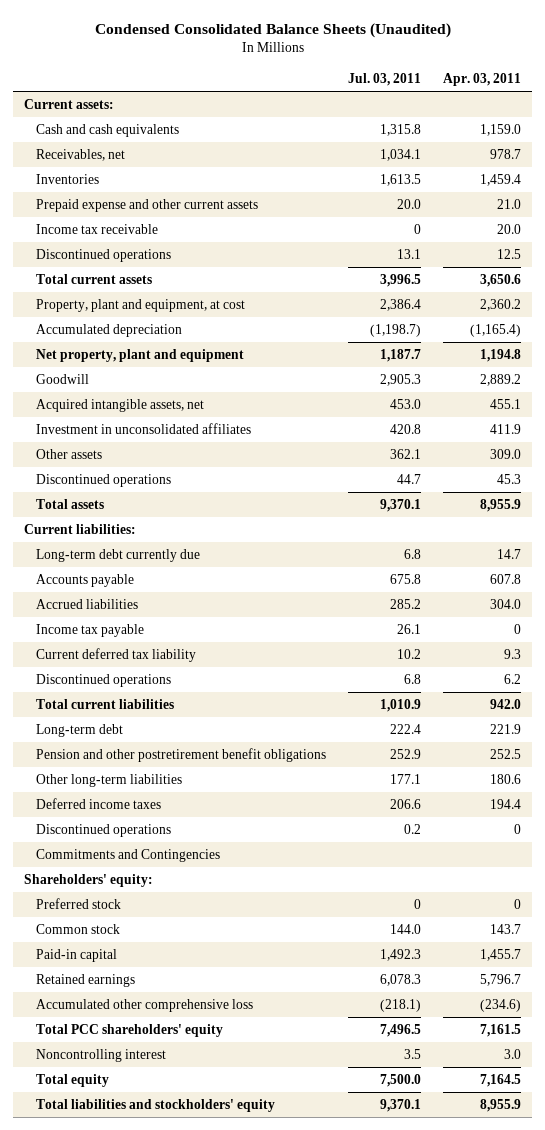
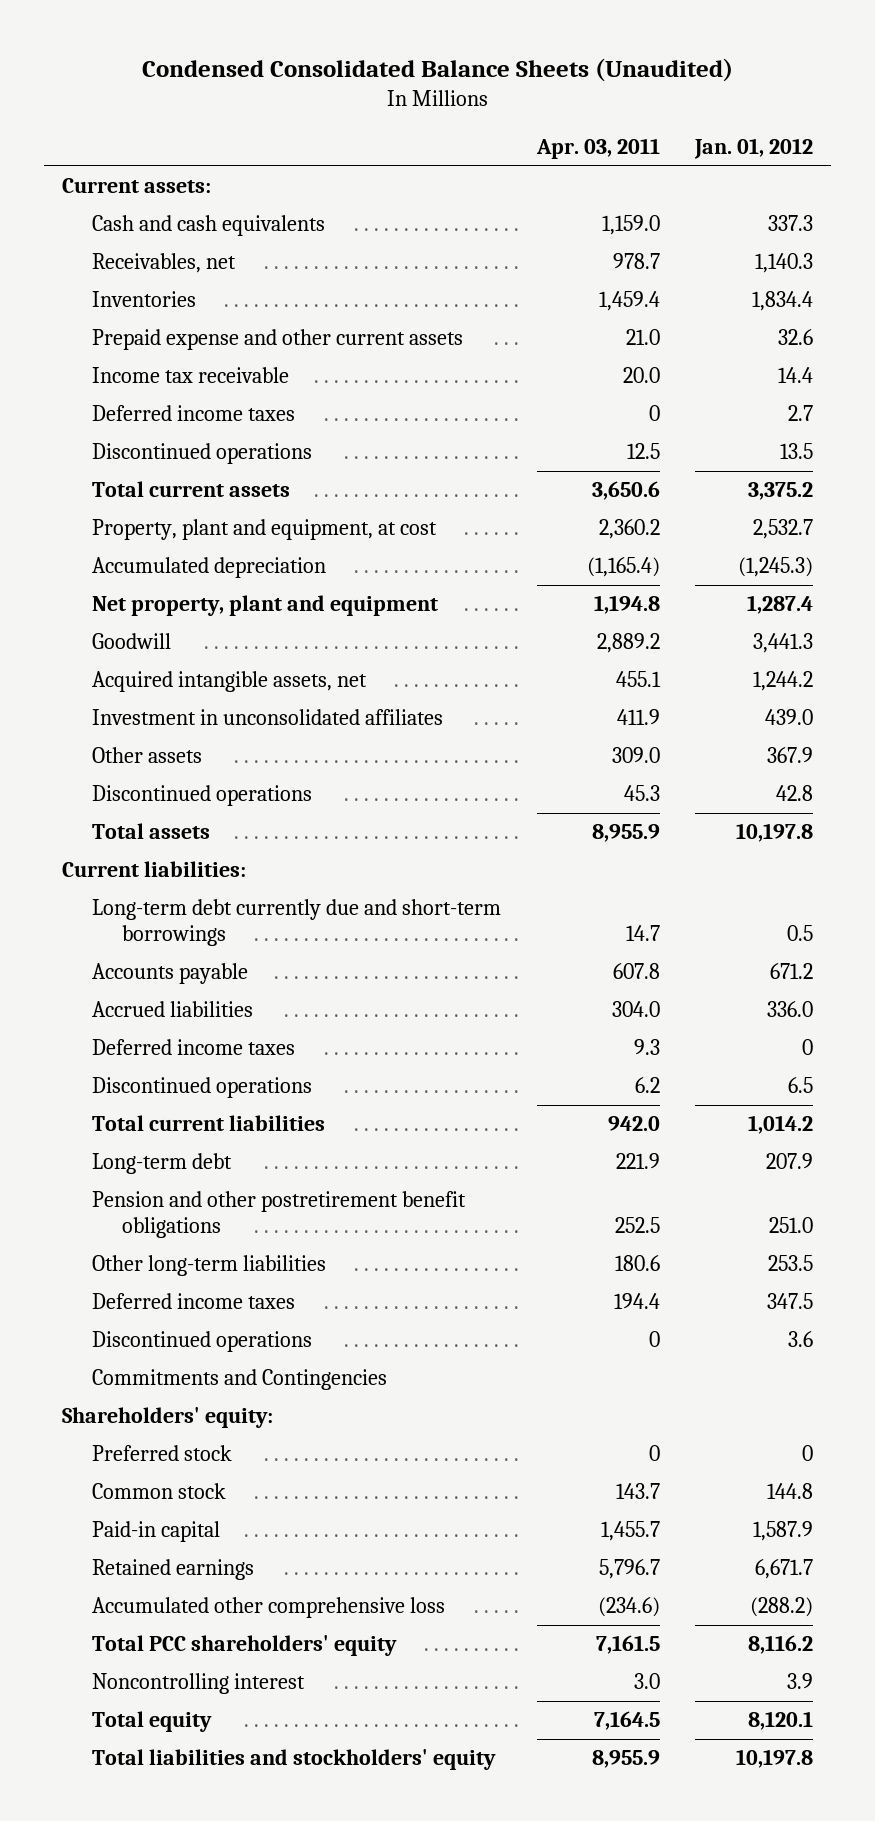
[348,72,422,86] Jul. 03, 2011 -> none
none -> [694,137,814,159] Jan. 01, 2012
none -> [92,405,296,422] Deferred income taxes
[36,549,201,563] Long-term debt currently due -> [92,899,502,947] Long-term debt currently due and short-term borrowings
[36,624,145,638] Income tax payable -> none
[36,648,197,663] Current deferred tax liability -> [92,1039,296,1056] Deferred income taxes

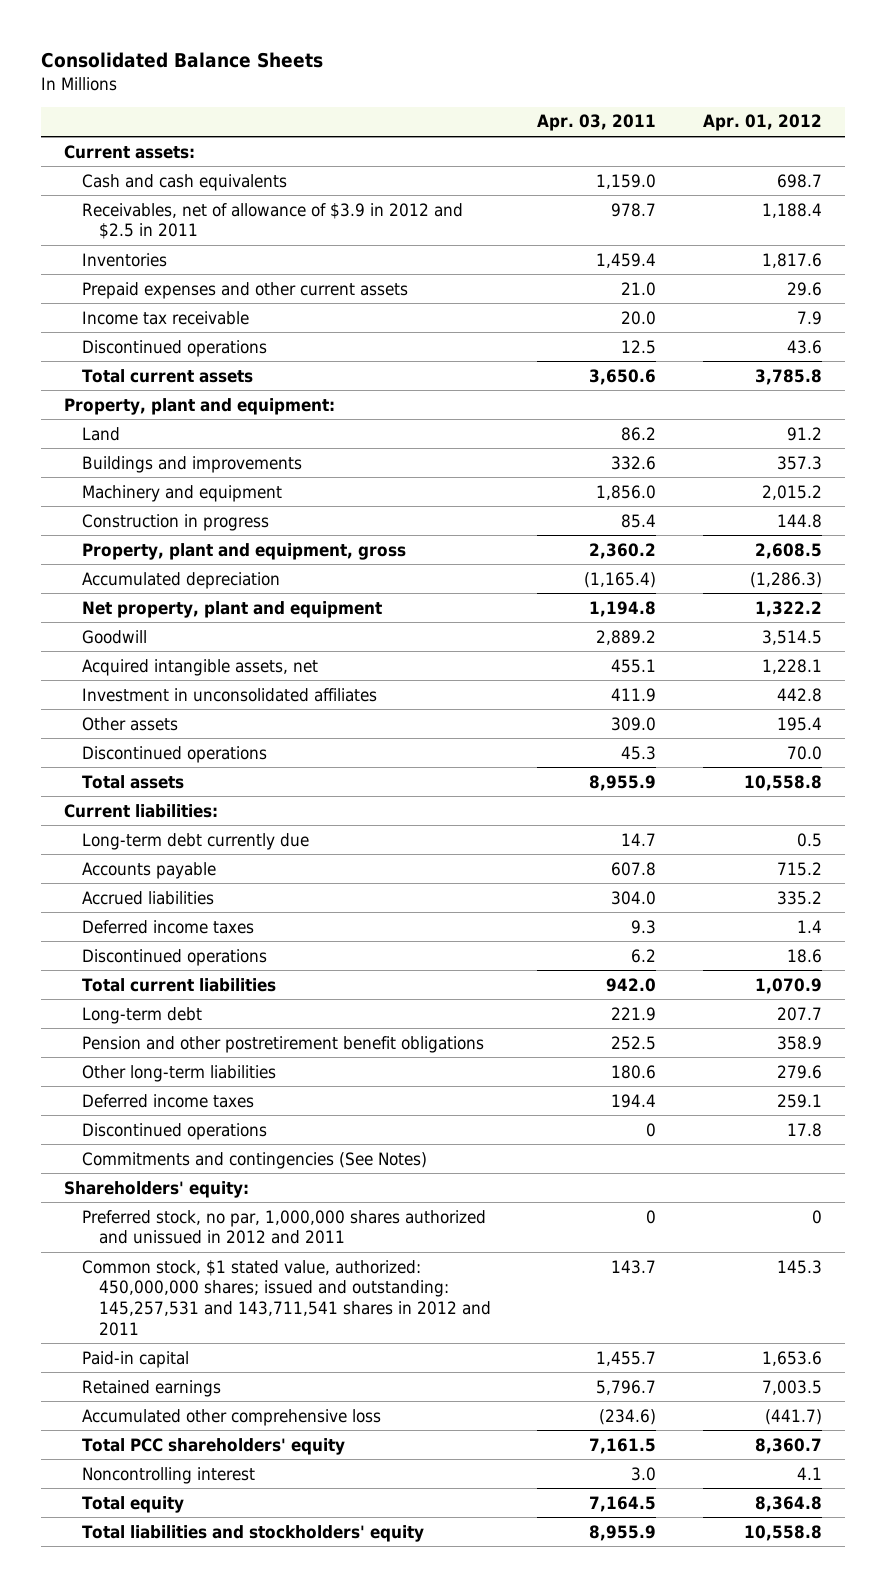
[141,58,733,83] Condensed Consolidated Balance Sheets (Unaudited) -> [41,52,324,69] Consolidated Balance Sheets
[694,137,814,159] Jan. 01, 2012 -> none
none -> [702,114,822,132] Apr. 01, 2012
[92,253,237,274] Receivables, net -> [81,202,463,240] Receivables, net of allowance of $3.9 in 2012 and $2.5 in 2011
[92,329,464,351] Prepaid expense and other current assets -> [81,281,408,299] Prepaid expenses and other current assets
[92,405,296,422] Deferred income taxes -> none
none -> [64,397,336,415] Property, plant and equipment:
none -> [81,426,120,441] Land
none -> [81,455,302,473] Buildings and improvements
none -> [81,484,282,502] Machinery and equipment
none -> [81,513,269,531] Construction in progress
[92,519,438,541] Property, plant and equipment, at cost -> [81,542,406,560] Property, plant and equipment, gross
[92,899,502,947] Long-term debt currently due and short-term borrowings -> [81,832,309,850] Long-term debt currently due
[92,1369,388,1391] Commitments and Contingencies -> [81,1151,427,1169] Commitments and contingencies (See Notes)
[92,1445,233,1462] Preferred stock -> [81,1209,486,1245] Preferred stock, no par, 1,000,000 shares authorized and unissued in 2012 and 2011
[92,1483,227,1500] Common stock -> [81,1259,492,1336] Common stock, $1 stated value, authorized: 450,000,000 shares; issued and outstanding: 145,257,531 and 143,711,541 shares in 2012 and 2011

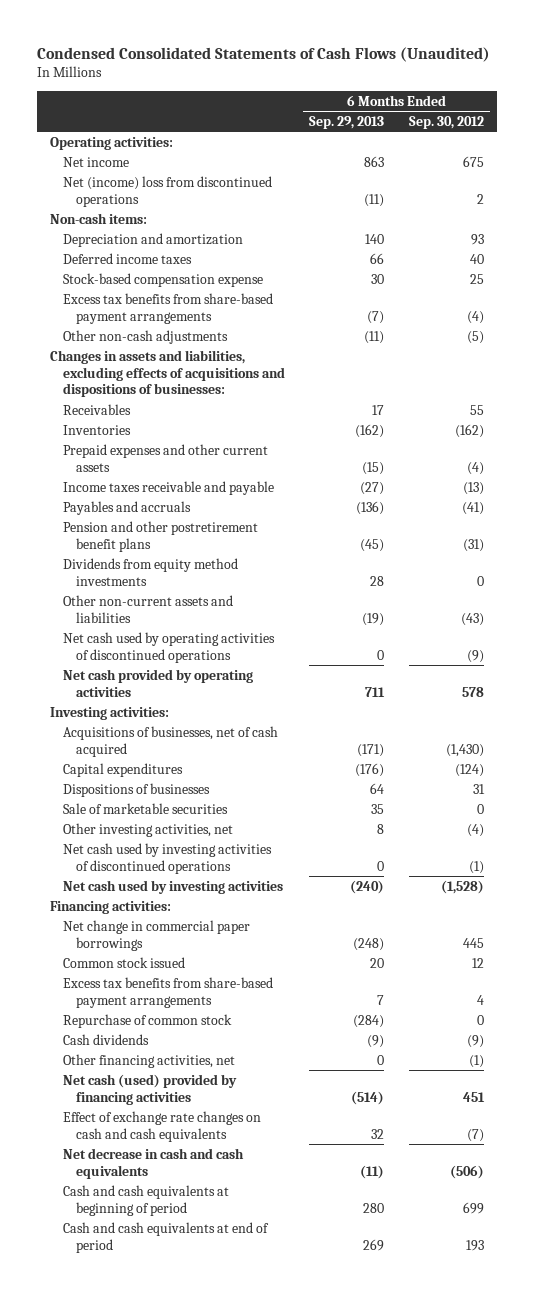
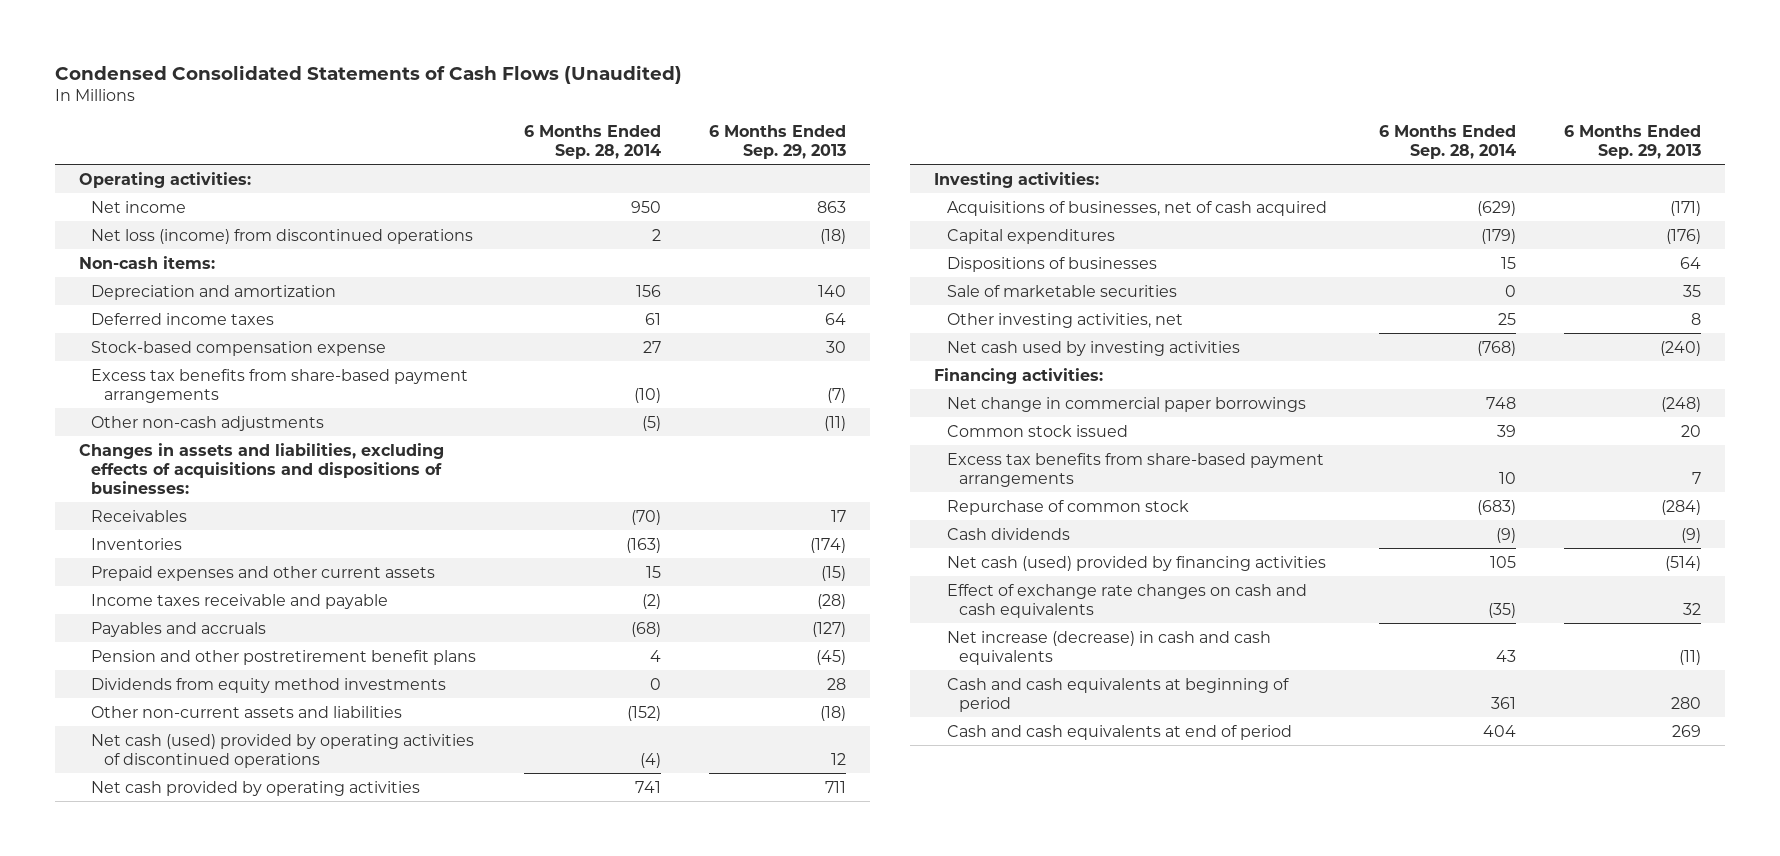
[409,115,485,129] Sep. 30, 2012 -> none
none -> [524,124,662,159] 6 Months Ended Sep. 28, 2014
[62,175,272,207] Net (income) loss from discontinued operations -> [91,228,474,244] Net loss (income) from discontinued operations
[364,193,385,207] (11) -> [820,228,847,244] (18)
[370,252,385,264] 66 -> [825,312,847,325] 64
[355,423,385,438] (162) -> [810,537,847,553] (174)
[360,481,385,495] (27) -> [817,593,847,609] (28)
[356,500,385,515] (136) -> [812,621,847,637] (127)
[362,612,385,626] (19) -> [820,705,847,721] (18)
[62,631,275,663] Net cash used by operating activities of discontinued operations -> [91,733,475,768] Net cash (used) provided by operating activities of discontinued operations
[377,649,385,660] 0 -> [831,752,847,765] 12
[62,842,272,874] Net cash used by investing activities of discontinued operations -> none
[62,1053,235,1068] Other financing activities, net -> none
[62,1147,244,1179] Net decrease in cash and cash equivalents -> [946,630,1271,665] Net increase (decrease) in cash and cash equivalents

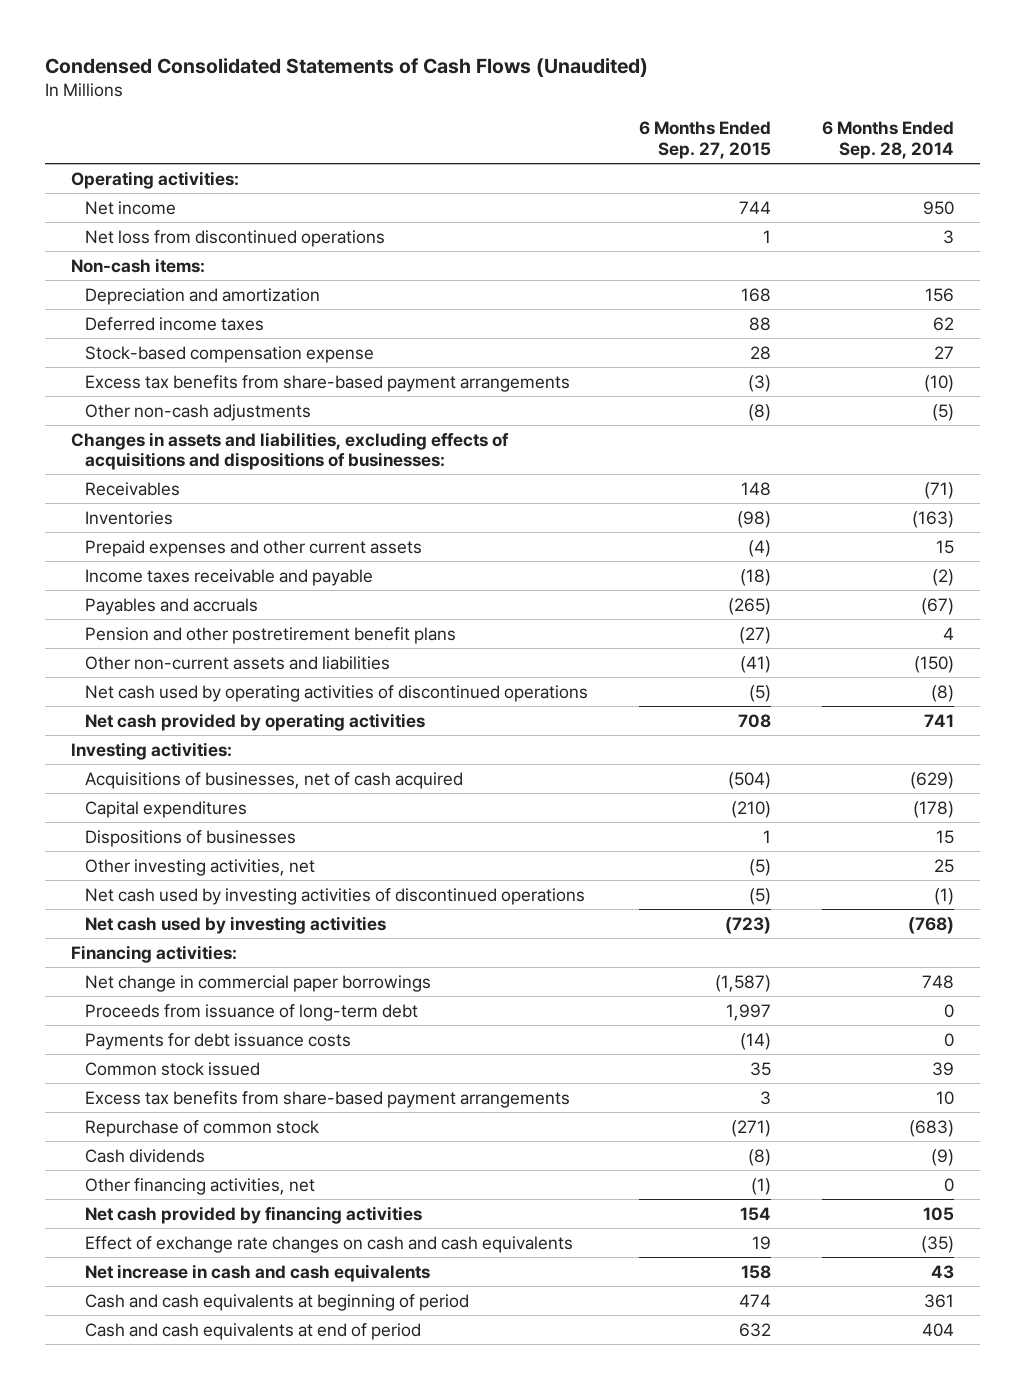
[709,124,847,159] 6 Months Ended Sep. 29, 2013 -> none
none -> [639,121,772,159] 6 Months Ended Sep. 27, 2015
[91,228,474,244] Net loss (income) from discontinued operations -> [84,229,385,247] Net loss from discontinued operations
[652,228,662,241] 2 -> [943,229,955,244] 3
[645,312,662,325] 61 -> [933,316,955,331] 62
[631,509,662,525] (70) -> [924,481,955,499] (71)
[631,621,662,637] (68) -> [921,597,955,615] (67)
[91,677,447,693] Dividends from equity method investments -> none
[627,705,662,721] (152) -> [914,655,955,673] (150)
[91,733,475,768] Net cash (used) provided by operating activities of discontinued operations -> [84,684,588,702] Net cash used by operating activities of discontinued operations
[640,752,662,768] (4) -> [931,684,955,702] (8)
[1481,228,1517,244] (179) -> [913,800,955,818] (178)
[946,284,1177,297] Sale of marketable securities -> none
none -> [84,887,585,905] Net cash used by investing activities of discontinued operations
none -> [84,1003,418,1021] Proceeds from issuance of long-term debt
none -> [84,1032,351,1050] Payments for debt issuance costs
none -> [84,1177,315,1195] Other financing activities, net
[946,555,1326,571] Net cash (used) provided by financing activities -> [84,1205,422,1224] Net cash provided by financing activities
[946,630,1271,665] Net increase (decrease) in cash and cash equivalents -> [84,1263,430,1282] Net increase in cash and cash equivalents

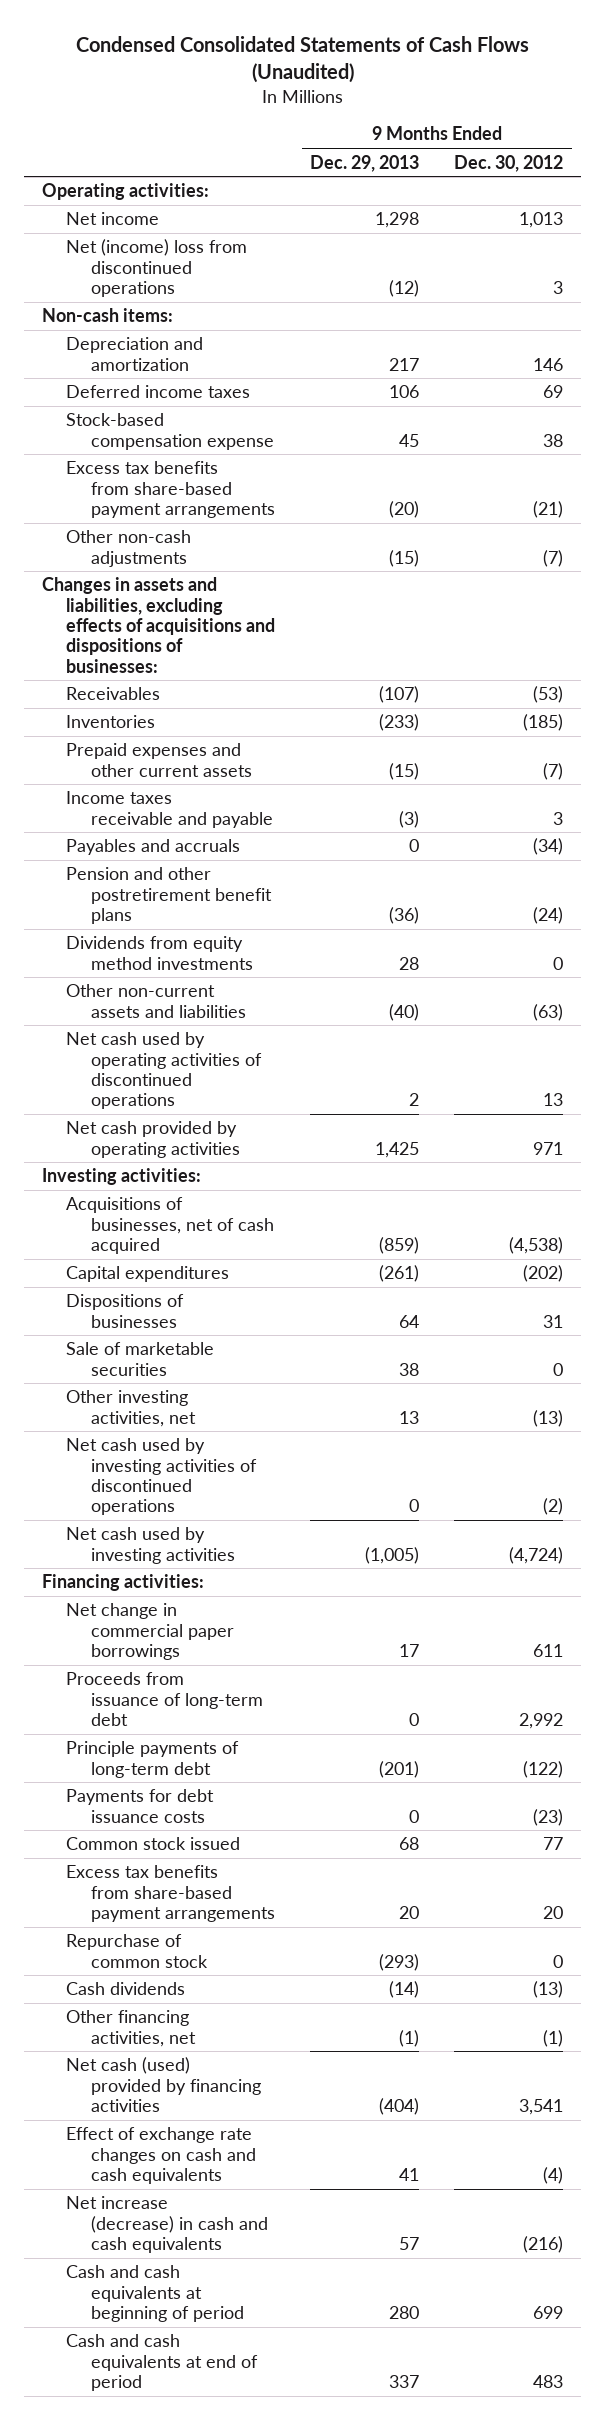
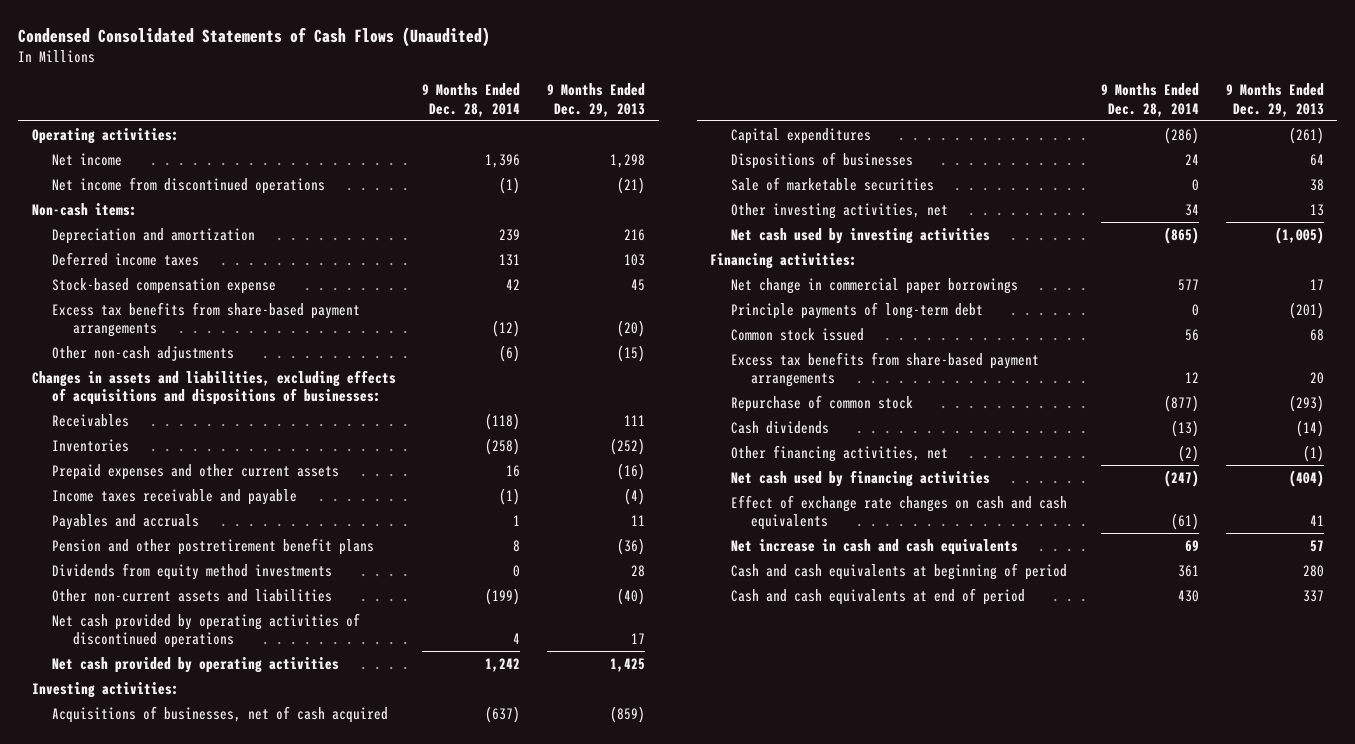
[454,154,564,172] Dec. 30, 2012 -> none
none -> [422,83,521,117] 9 Months Ended Dec. 28, 2014
[66,239,248,297] Net (income) loss from discontinued operations -> [52,176,326,194] Net income from discontinued operations
[389,279,420,297] (12) -> [617,176,646,194] (21)
[389,357,420,371] 217 -> [624,228,646,241] 216
[389,385,420,399] 106 -> [624,253,646,266] 103
[379,686,420,704] (107) -> [624,414,646,426] 111
[379,714,420,732] (233) -> [610,437,646,455] (252)
[389,762,420,780] (15) -> [617,462,646,480] (16)
[399,810,420,828] (3) -> [624,487,646,505] (4)
[409,839,420,853] 0 -> [631,514,646,526] 11
[66,1032,262,1110] Net cash used by operating activities of discontinued operations -> [52,612,361,649] Net cash provided by operating activities of discontinued operations
[409,1093,420,1107] 2 -> [631,633,646,645] 17
[66,1438,257,1516] Net cash used by investing activities of discontinued operations -> none
[66,1672,263,1726] Proceeds from issuance of long-term debt -> none
[66,1789,215,1823] Payments for debt issuance costs -> none
[66,2057,261,2112] Net cash (used) provided by financing activities -> [730,469,990,487] Net cash used by financing activities
[66,2196,268,2253] Net increase (decrease) in cash and cash equivalents -> [730,538,1018,555] Net increase in cash and cash equivalents

